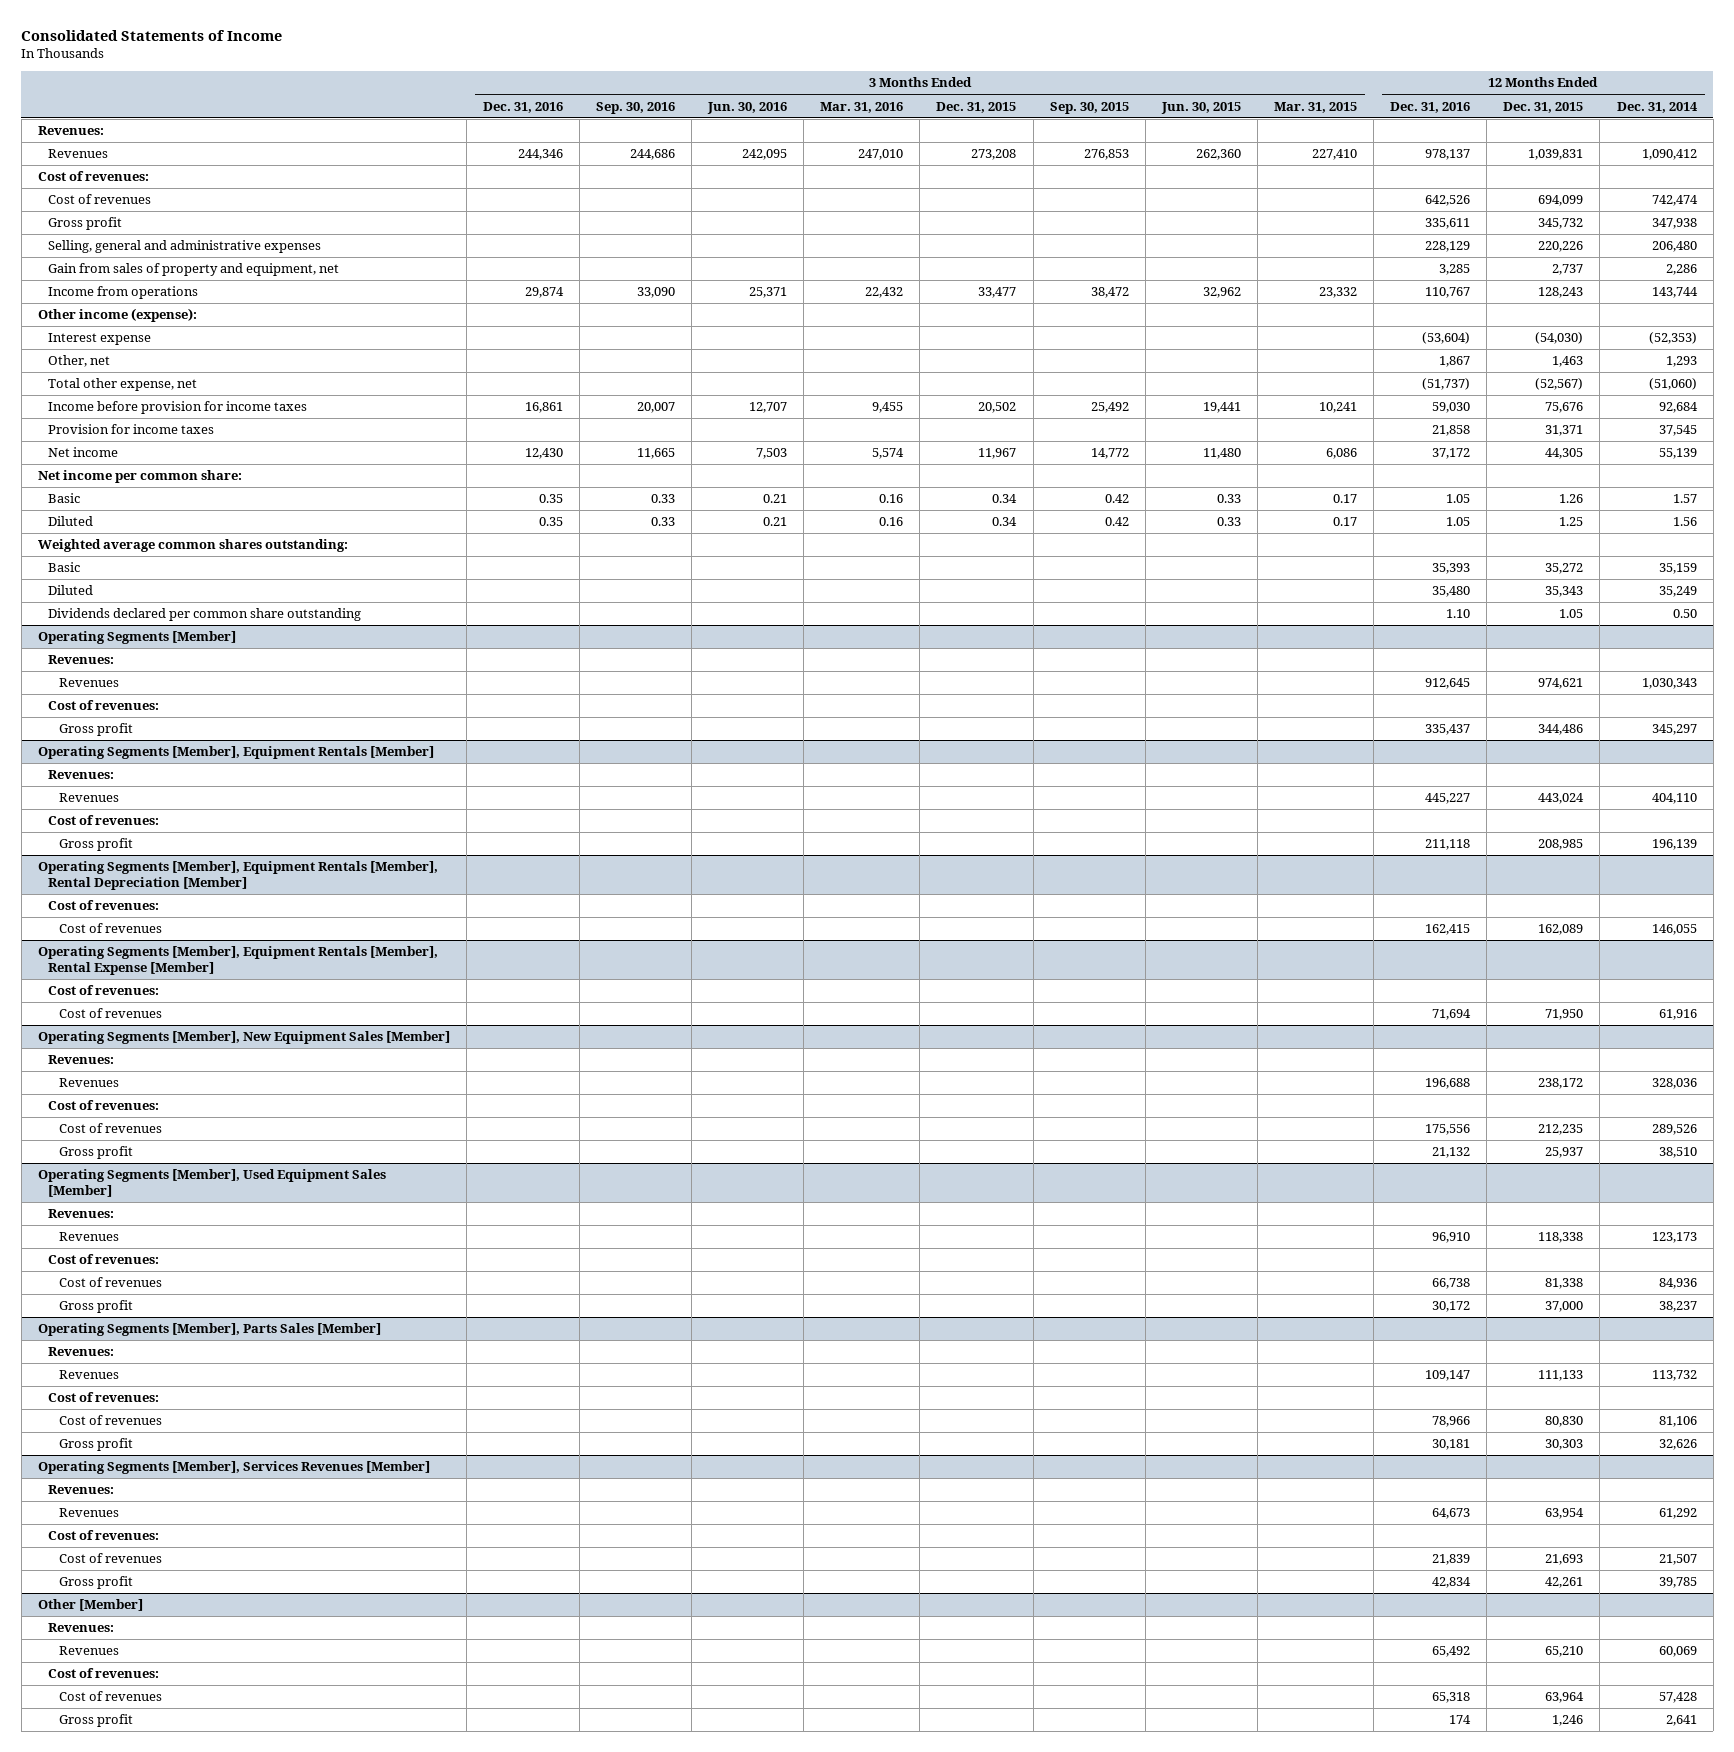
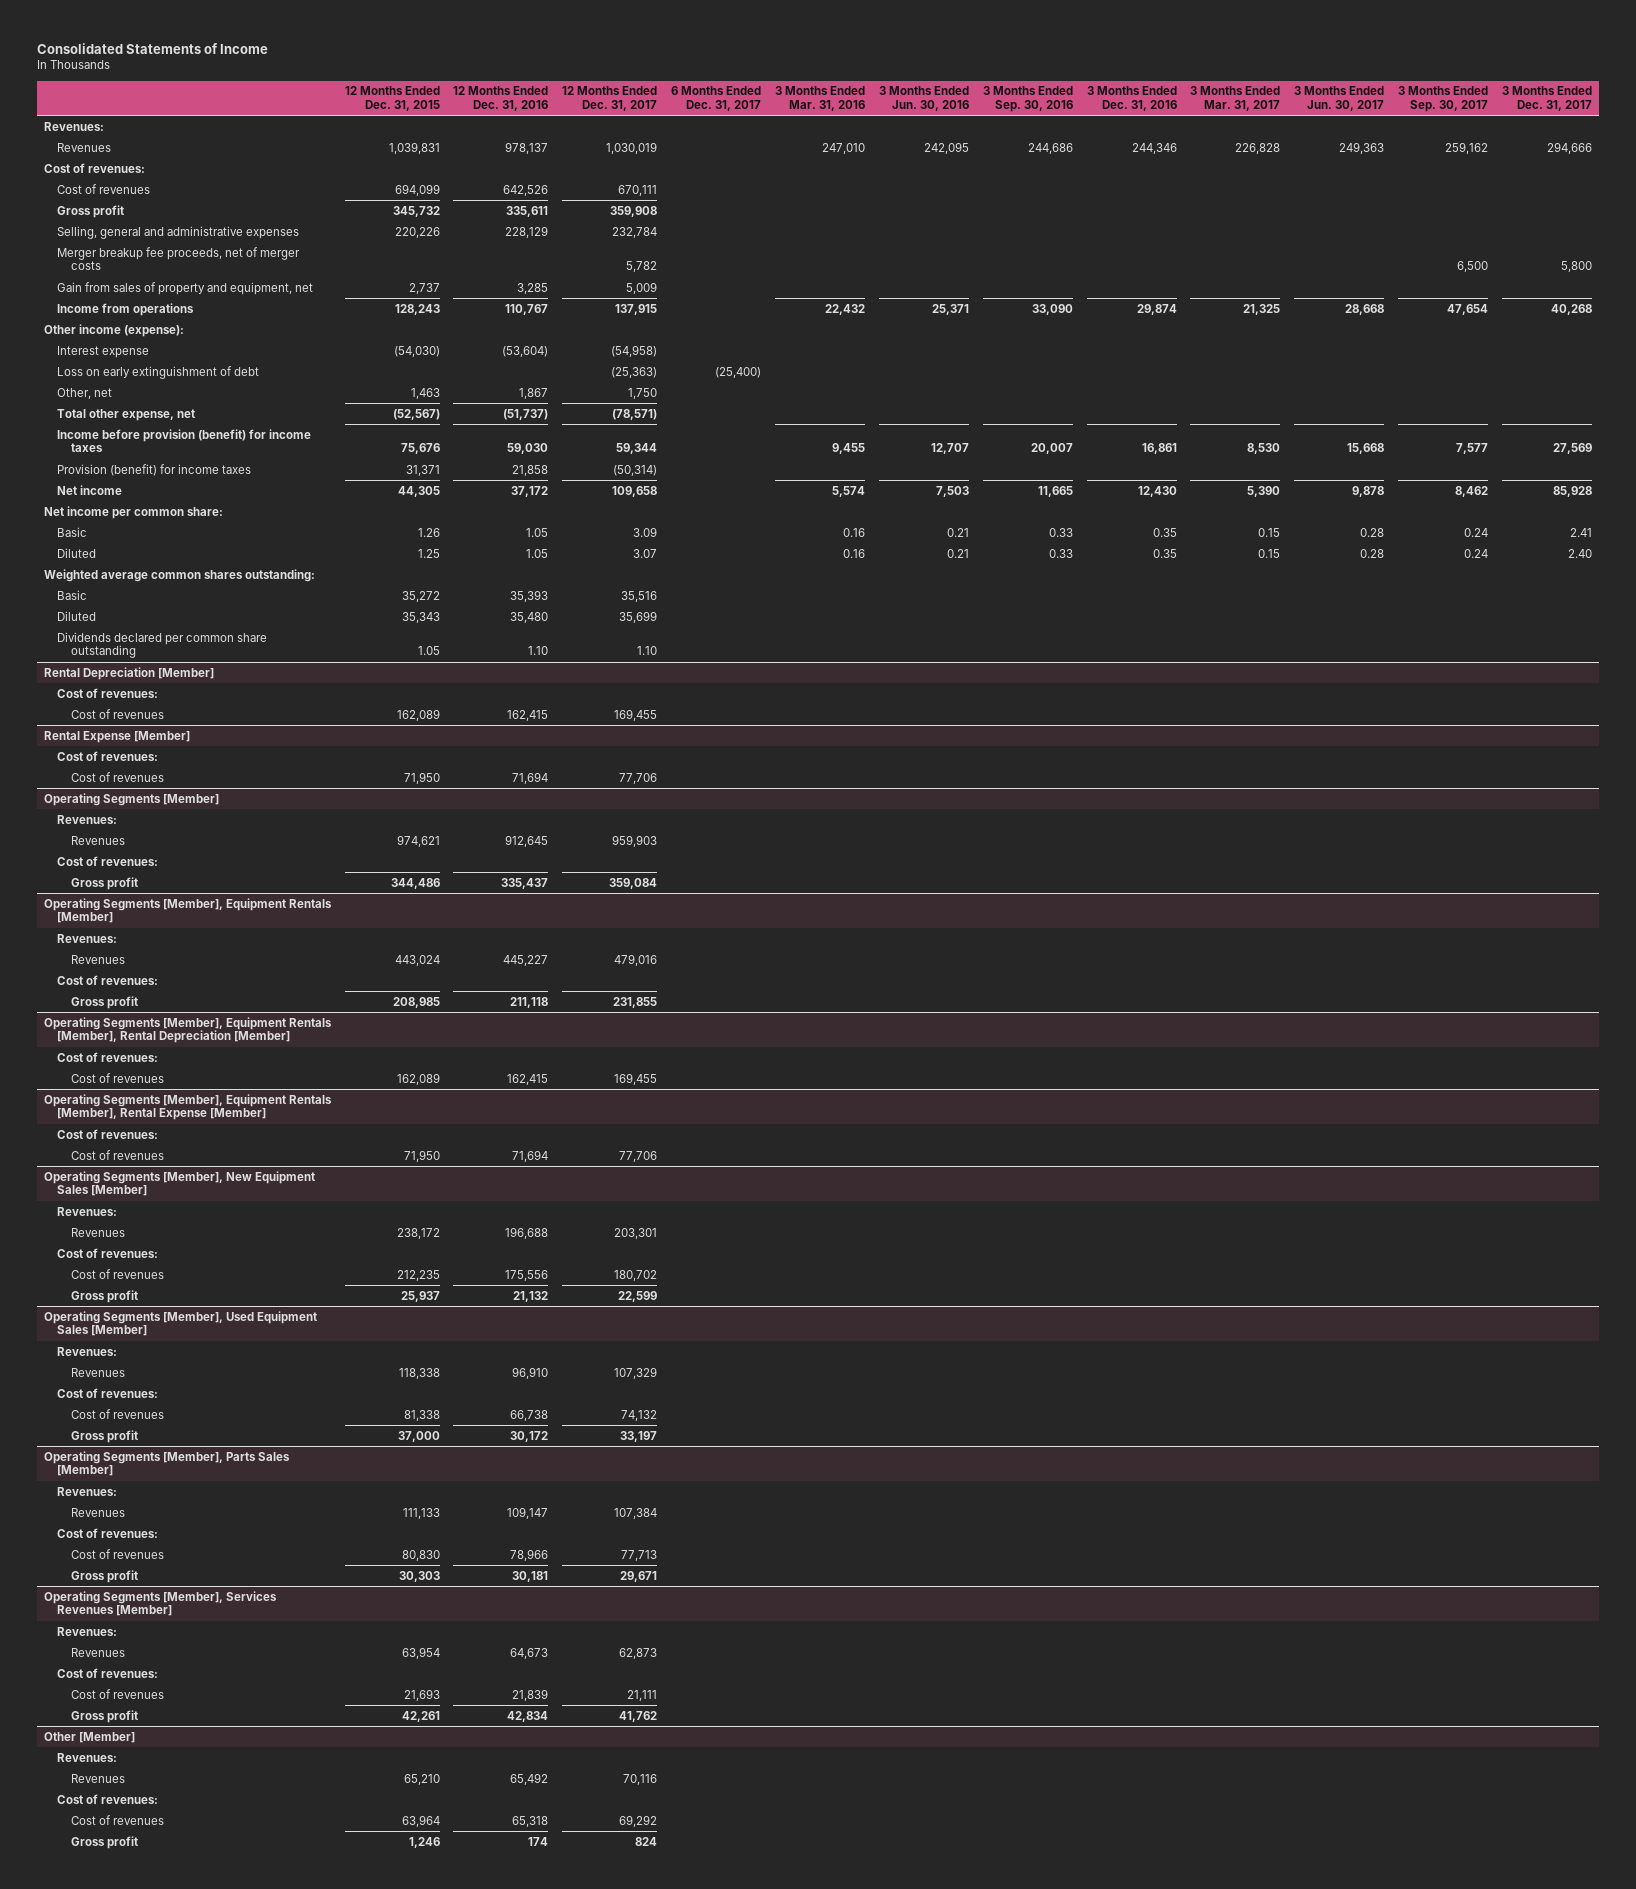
[936,101,1017,113] Dec. 31, 2015 -> none
[1049,101,1129,114] Sep. 30, 2015 -> none
[1160,101,1241,114] Jun. 30, 2015 -> none
[1274,101,1358,113] Mar. 31, 2015 -> none
[1616,101,1698,113] Dec. 31, 2014 -> none
none -> [562,86,658,111] 12 Months Ended Dec. 31, 2017
none -> [671,86,762,111] 6 Months Ended Dec. 31, 2017
none -> [1190,86,1281,111] 3 Months Ended Mar. 31, 2017
none -> [1294,86,1385,111] 3 Months Ended Jun. 30, 2017
none -> [1398,86,1489,112] 3 Months Ended Sep. 30, 2017
none -> [1502,86,1593,111] 3 Months Ended Dec. 31, 2017
none -> [57,246,301,271] Merger breakup fee proceeds, net of merger costs
none -> [57,365,260,379] Loss on early extinguishment of debt
[48,401,308,415] Income before provision for income taxes -> [57,428,312,453] Income before provision (benefit) for income taxes
[48,424,215,435] Provision for income taxes -> [57,463,252,476] Provision (benefit) for income taxes
none -> [43,666,214,680] Rental Depreciation [Member]
none -> [57,687,159,698] Cost of revenues:
none -> [70,708,164,719] Cost of revenues
none -> [43,730,190,743] Rental Expense [Member]
none -> [57,750,159,761] Cost of revenues:
none -> [70,771,164,782] Cost of revenues

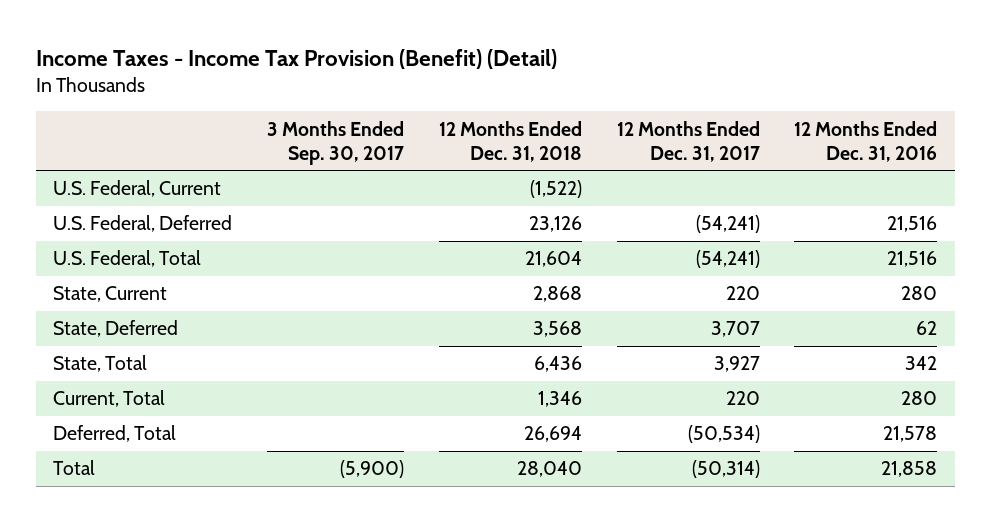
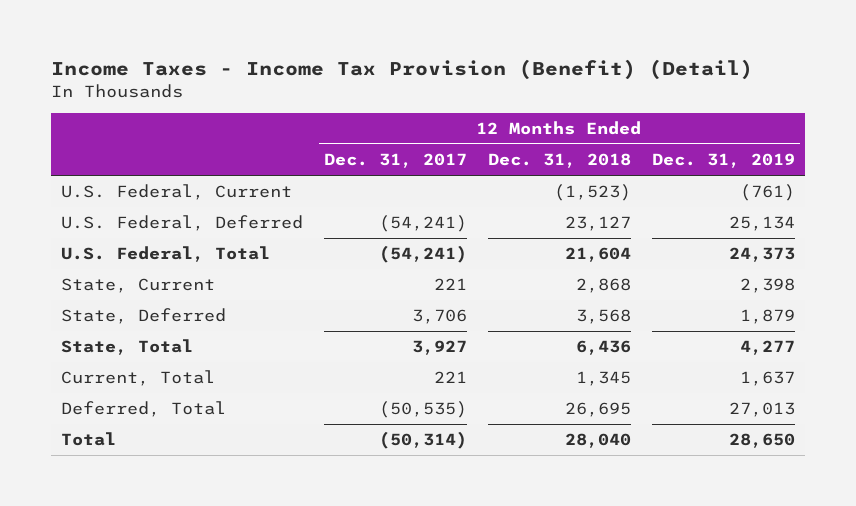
[266,120,404,165] 3 Months Ended Sep. 30, 2017 -> none
[794,120,938,162] 12 Months Ended Dec. 31, 2016 -> none
none -> [651,153,795,169] Dec. 31, 2019
[529,180,582,199] (1,522) -> [553,184,631,202] (1,523)
[528,216,582,233] 23,126 -> [564,216,631,232] 23,127
[725,286,760,301] 220 -> [434,278,468,291] 221
[710,321,760,338] 3,707 -> [412,309,468,325] 3,706
[537,391,582,408] 1,346 -> [575,371,631,387] 1,345
[725,391,760,406] 220 -> [434,371,468,384] 221
[523,426,582,443] 26,694 -> [564,402,631,418] 26,695
[687,425,760,444] (50,534) -> [379,401,468,419] (50,535)

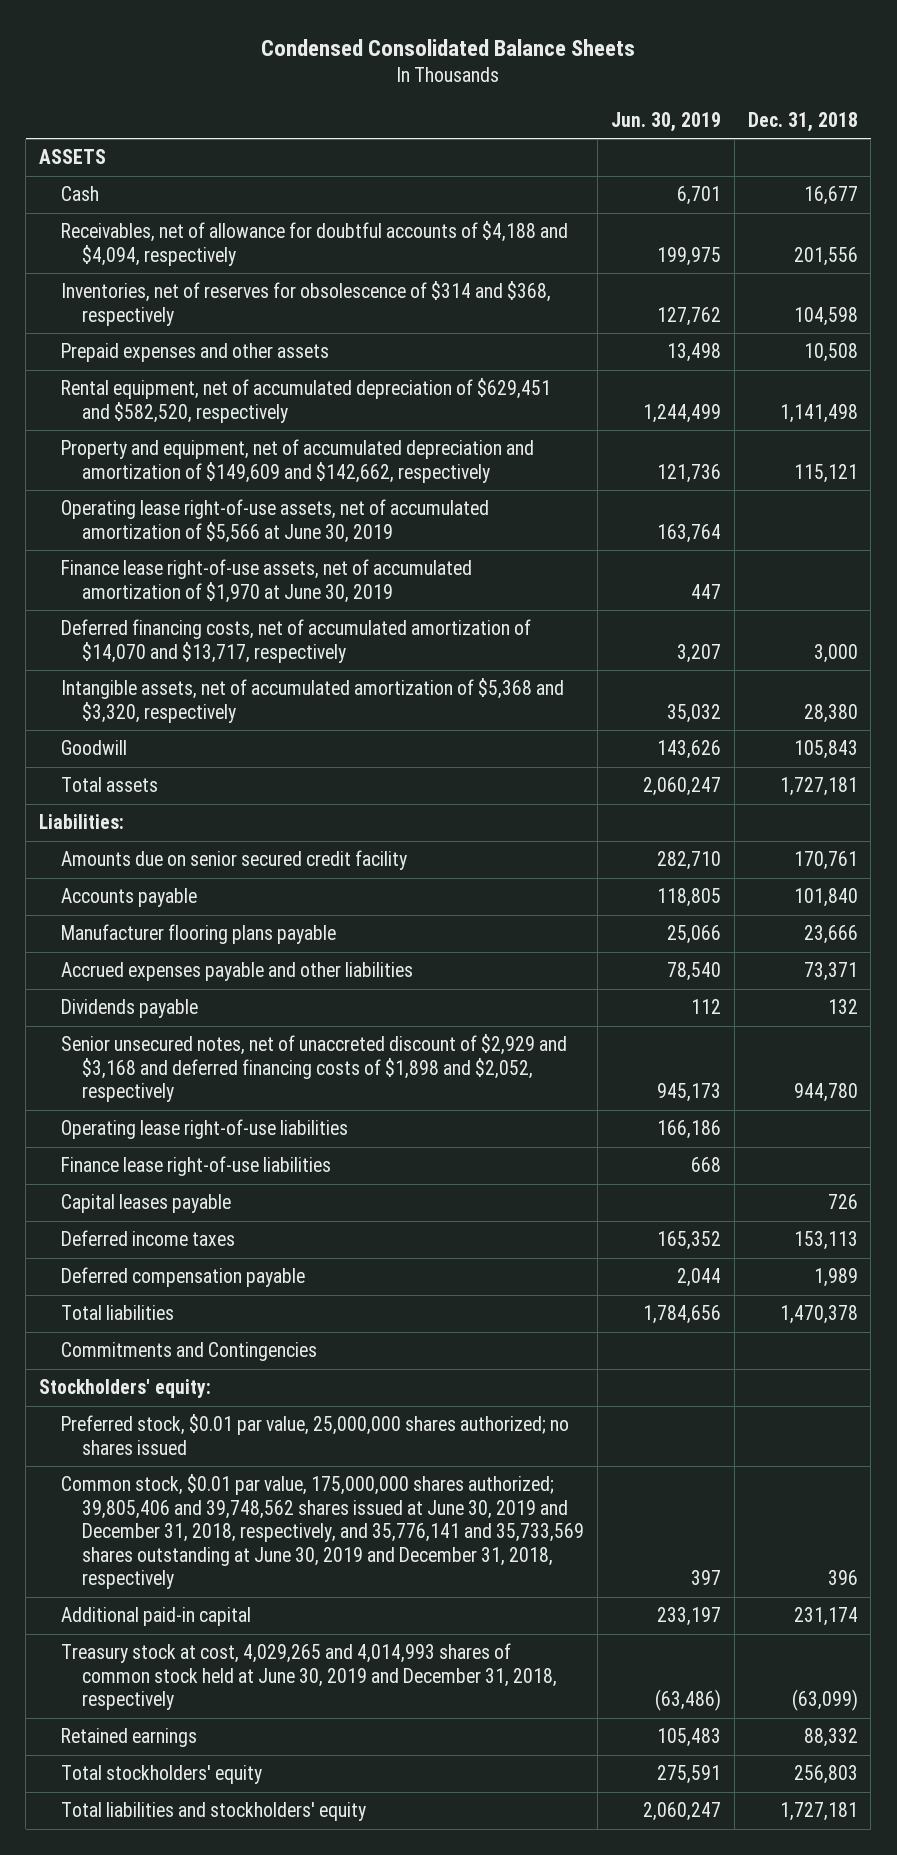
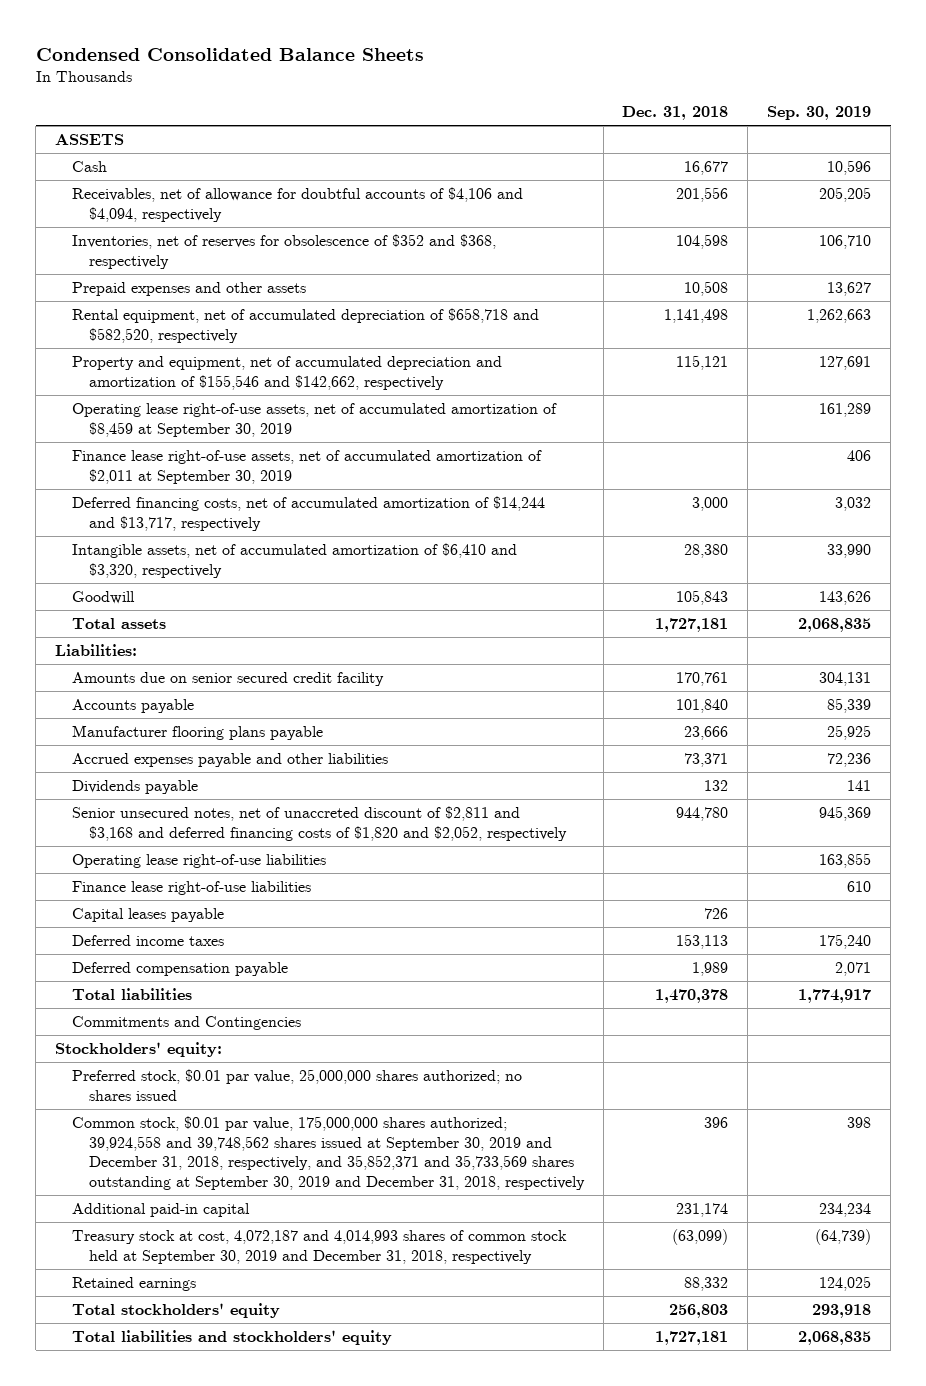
[610,111,721,132] Jun. 30, 2019 -> none
none -> [767,106,872,121] Sep. 30, 2019
[60,221,568,266] Receivables, net of allowance for doubtful accounts of $4,188 and $4,094, respectively -> [72,187,524,222] Receivables, net of allowance for doubtful accounts of $4,106 and $4,094, respectively
[60,281,551,326] Inventories, net of reserves for obsolescence of $314 and $368, respectively -> [72,234,497,269] Inventories, net of reserves for obsolescence of $352 and $368, respectively
[60,378,551,423] Rental equipment, net of accumulated depreciation of $629,451 and $582,520, respectively -> [72,308,540,343] Rental equipment, net of accumulated depreciation of $658,718 and $582,520, respectively
[60,439,534,483] Property and equipment, net of accumulated depreciation and amortization of $149,609 and $142,662, respectively -> [72,356,503,390] Property and equipment, net of accumulated depreciation and amortization of $155,546 and $142,662, respectively
[60,499,489,543] Operating lease right-of-use assets, net of accumulated amortization of $5,566 at June 30, 2019 -> [72,403,558,437] Operating lease right-of-use assets, net of accumulated amortization of $8,459 at September 30, 2019
[60,559,472,603] Finance lease right-of-use assets, net of accumulated amortization of $1,970 at June 30, 2019 -> [72,450,543,484] Finance lease right-of-use assets, net of accumulated amortization of $2,011 at September 30, 2019
[60,619,531,663] Deferred financing costs, net of accumulated amortization of $14,070 and $13,717, respectively -> [72,496,546,531] Deferred financing costs, net of accumulated amortization of $14,244 and $13,717, respectively
[60,678,564,723] Intangible assets, net of accumulated amortization of $5,368 and $3,320, respectively -> [72,543,518,578] Intangible assets, net of accumulated amortization of $6,410 and $3,320, respectively
[60,1034,567,1103] Senior unsecured notes, net of unaccreted discount of $2,929 and $3,168 and deferred financing costs of $1,898 and $2,052, respectively -> [72,806,567,841] Senior unsecured notes, net of unaccreted discount of $2,811 and $3,168 and deferred financing costs of $1,820 and $2,052, respectively
[60,1474,585,1589] Common stock, $0.01 par value, 175,000,000 shares authorized; 39,805,406 and 39,748,562 shares issued at June 30, 2019 and December 31, 2018, respectively, and 35,776,141 and 35,733,569 shares outstanding at June 30, 2019 and December 31, 2018, respectively -> [72,1116,585,1190] Common stock, $0.01 par value, 175,000,000 shares authorized; 39,924,558 and 39,748,562 shares issued at September 30, 2019 and December 31, 2018, respectively, and 35,852,371 and 35,733,569 shares outstanding at September 30, 2019 and December 31, 2018, respectively
[60,1643,558,1711] Treasury stock at cost, 4,029,265 and 4,014,993 shares of common stock held at June 30, 2019 and December 31, 2018, respectively -> [72,1230,568,1264] Treasury stock at cost, 4,072,187 and 4,014,993 shares of common stock held at September 30, 2019 and December 31, 2018, respectively

